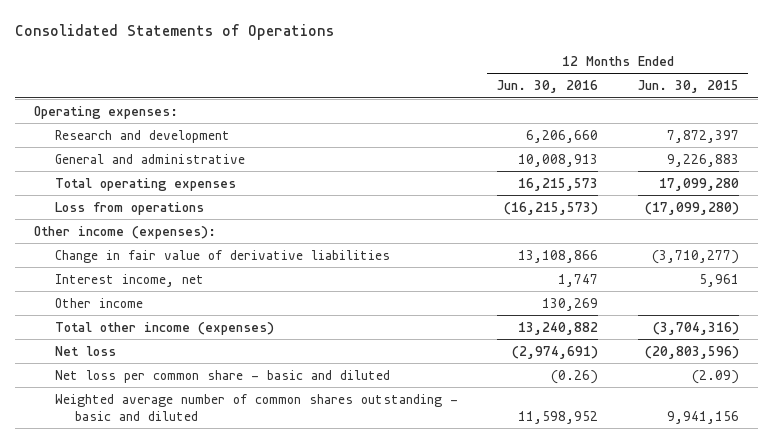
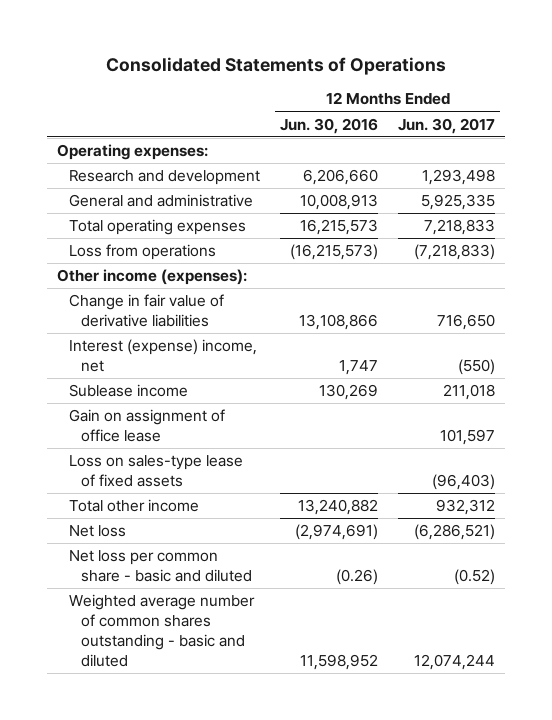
[637,80,739,94] Jun. 30, 2015 -> none
none -> [398,117,496,134] Jun. 30, 2017
[54,273,204,287] Interest income, net -> [69,339,258,373] Interest (expense) income, net
[54,297,143,308] Other income -> [69,384,189,398] Sublease income
none -> [69,409,226,443] Gain on assignment of office lease
none -> [69,455,244,488] Loss on sales-type lease of fixed assets
[54,321,274,335] Total other income (expenses) -> [69,499,200,513] Total other income

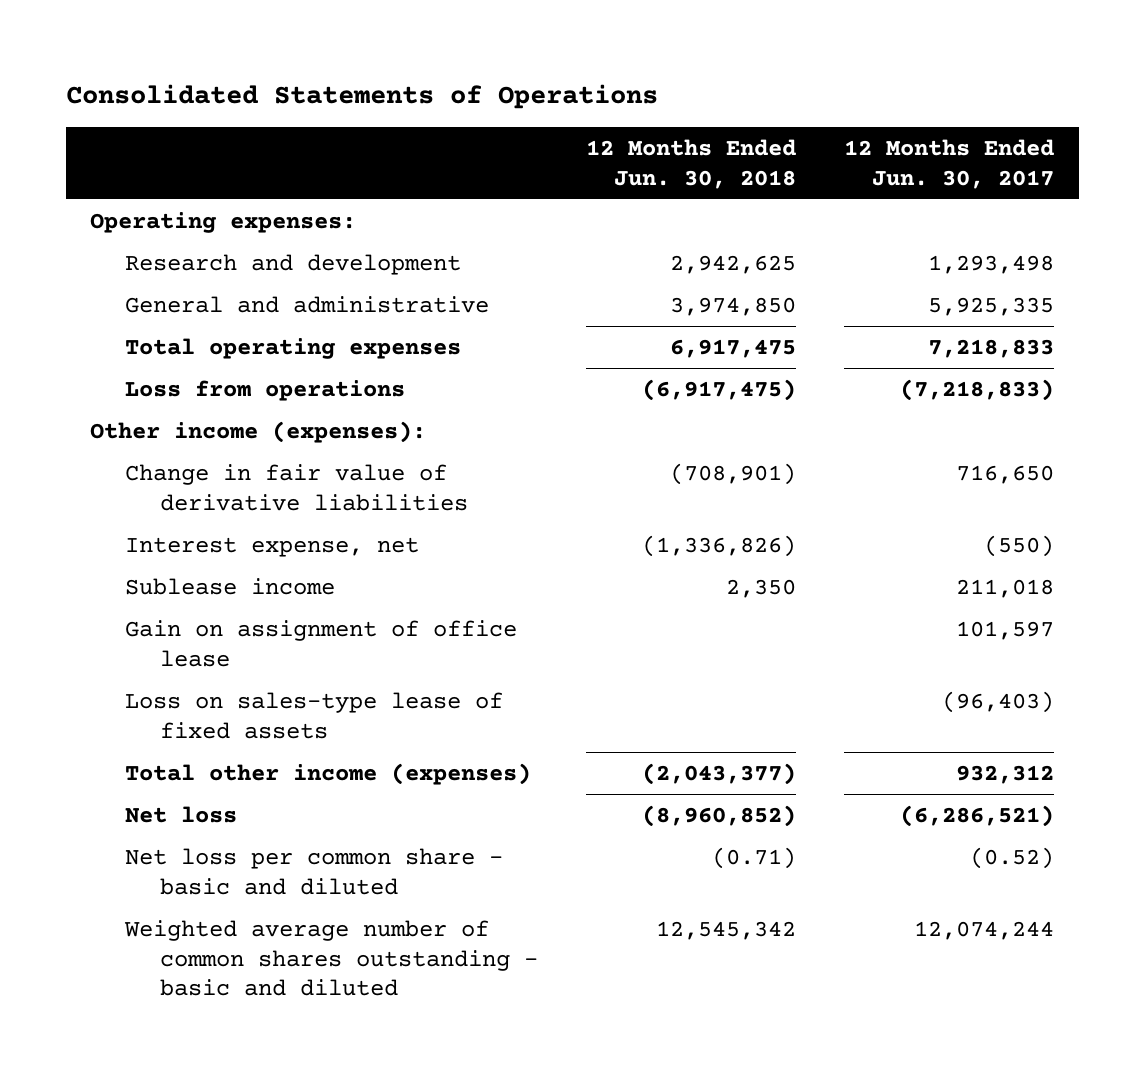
[280,117,379,134] Jun. 30, 2016 -> none
none -> [586,139,797,189] 12 Months Ended Jun. 30, 2018
[69,339,258,373] Interest (expense) income, net -> [125,537,420,558] Interest expense, net
[69,499,200,513] Total other income -> [125,763,532,786] Total other income (expenses)

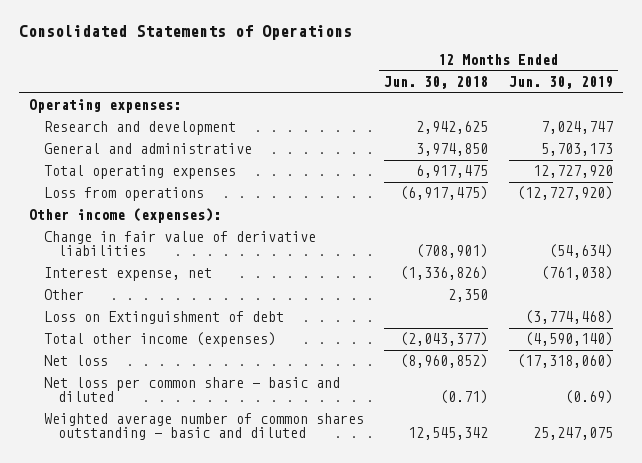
[844,139,1055,189] 12 Months Ended Jun. 30, 2017 -> none
none -> [508,76,613,90] Jun. 30, 2019
[125,620,518,667] Gain on assignment of office lease -> none
[125,692,504,739] Loss on sales-type lease of fixed assets -> none
[125,578,336,596] Sublease income -> [43,289,84,301] Other
none -> [43,311,284,325] Loss on Extinguishment of debt

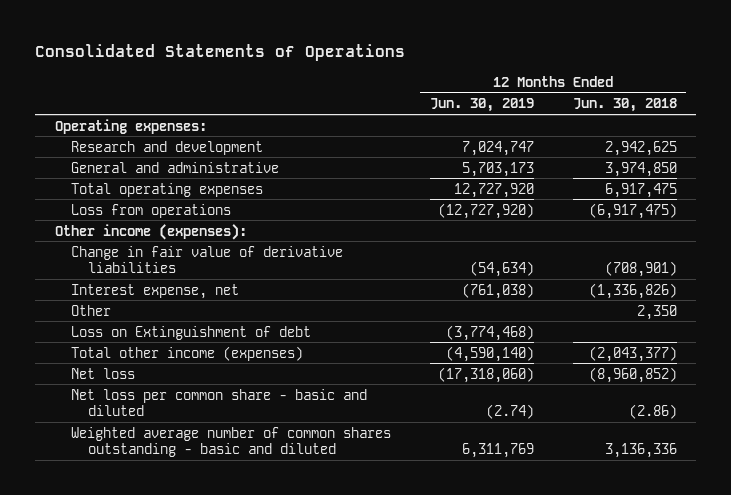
[440,390,489,405] (0.71) -> [628,404,677,420] (2.86)
[564,390,613,405] (0.69) -> [485,404,534,420] (2.74)
[408,427,489,441] 12,545,342 -> [604,443,677,459] 3,136,336
[532,427,613,441] 25,247,075 -> [461,443,534,459] 6,311,769

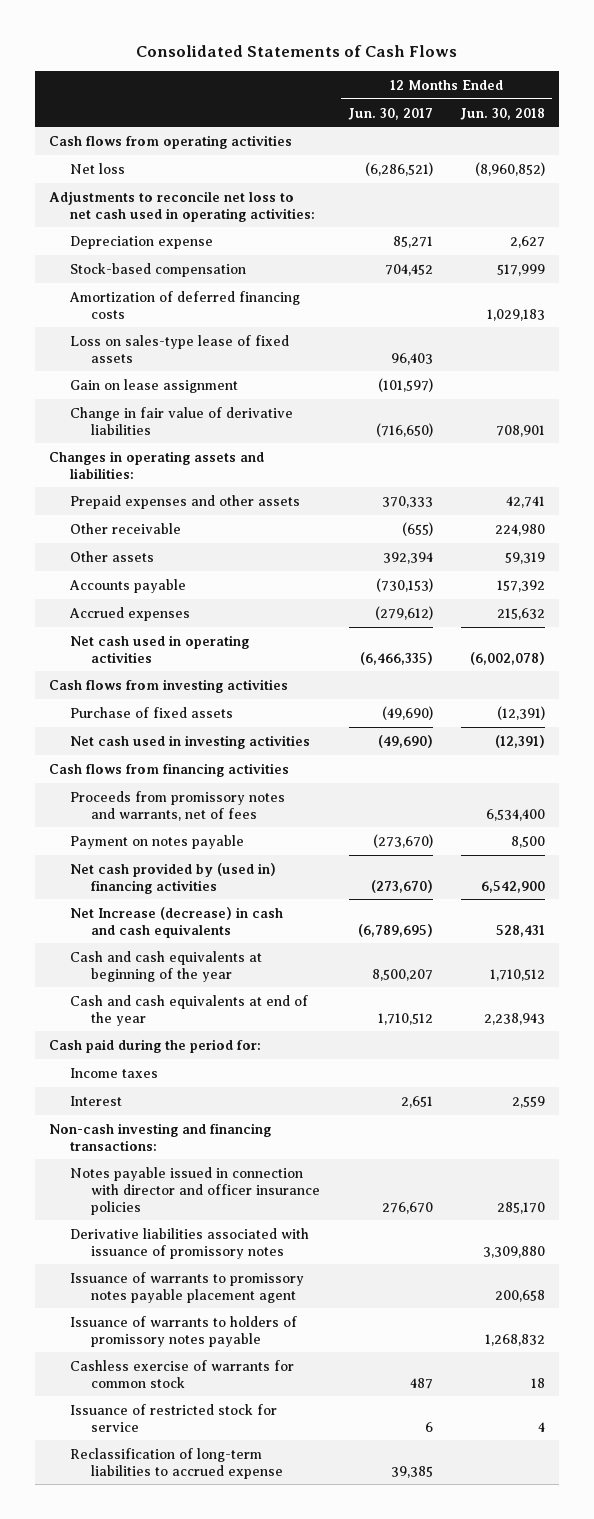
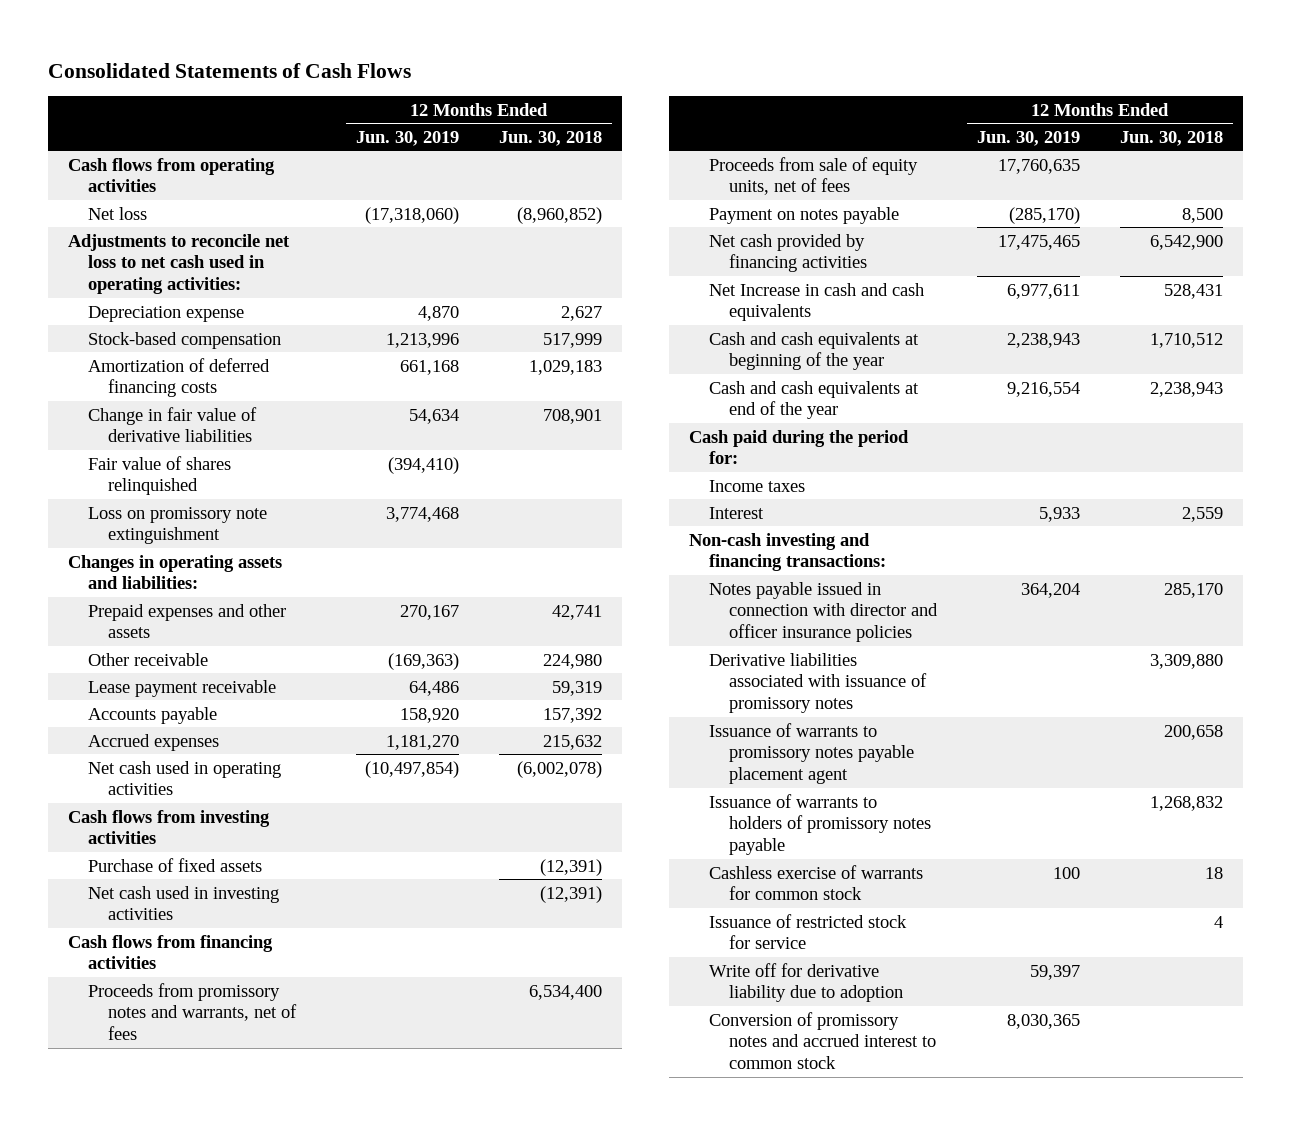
[347,107,433,120] Jun. 30, 2017 -> none
none -> [356,130,460,146] Jun. 30, 2019
[70,334,290,363] Loss on sales-type lease of fixed assets -> none
[70,378,239,393] Gain on lease assignment -> none
none -> [88,455,232,496] Fair value of shares relinquished
none -> [88,506,268,545] Loss on promissory note extinguishment
[70,550,155,562] Other assets -> [88,679,277,697] Lease payment receivable
none -> [708,156,918,196] Proceeds from sale of equity units, net of fees
[70,862,277,894] Net cash provided by (used in) financing activities -> [708,233,867,273] Net cash provided by financing activities
[70,906,284,938] Net Increase (decrease) in cash and cash equivalents -> [708,282,924,322] Net Increase in cash and cash equivalents
[70,1447,284,1479] Reclassification of long-term liabilities to accrued expense -> none
none -> [708,962,903,1003] Write off for derivative liability due to adoption
none -> [708,1011,936,1070] Conversion of promissory notes and accrued interest to common stock

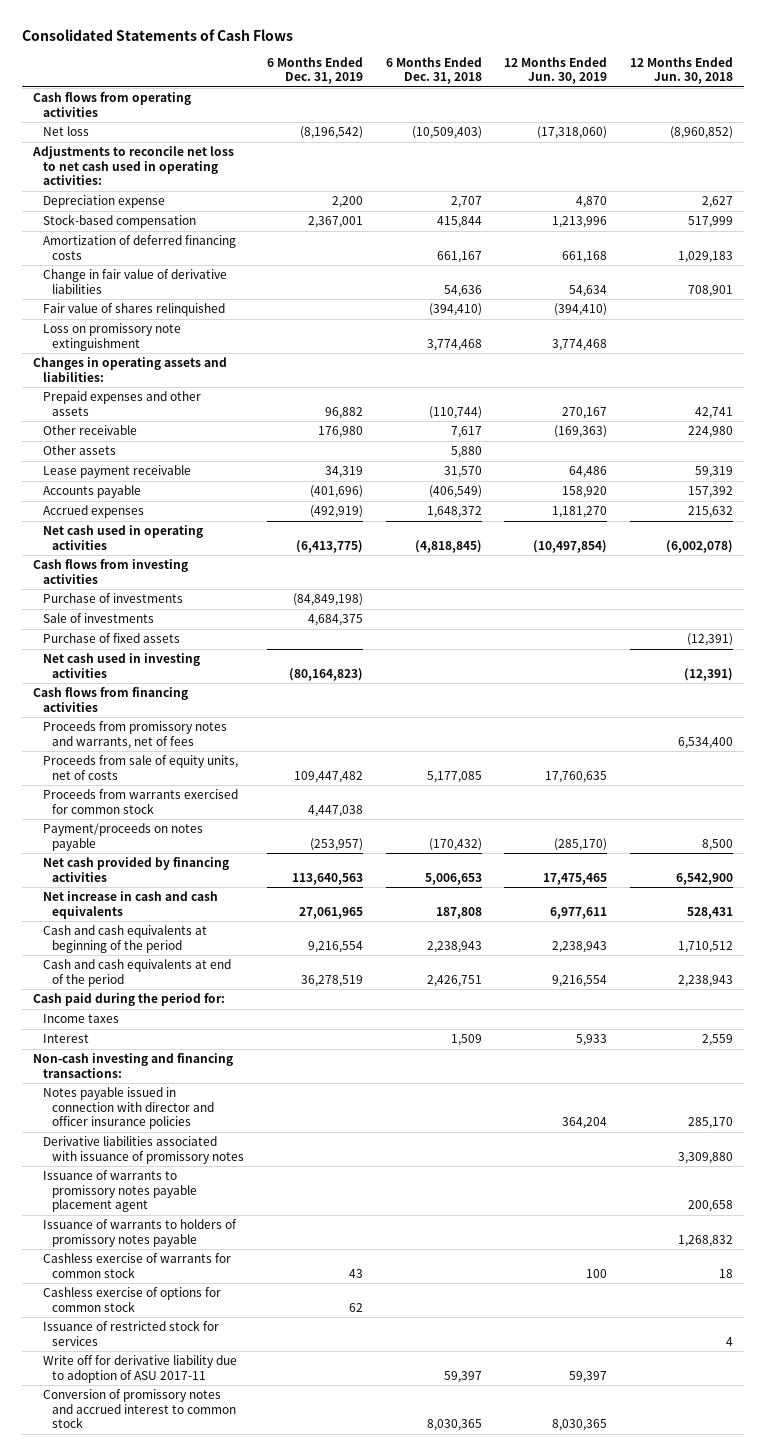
none -> [266,57,363,85] 6 Months Ended Dec. 31, 2019
none -> [385,57,482,85] 6 Months Ended Dec. 31, 2018
none -> [42,445,116,456] Other assets
none -> [42,593,183,604] Purchase of investments
none -> [42,613,154,624] Sale of investments
[708,156,918,196] Proceeds from sale of equity units, net of fees -> [42,755,238,780] Proceeds from sale of equity units, net of costs
none -> [42,789,238,814] Proceeds from warrants exercised for common stock
[708,206,899,224] Payment on notes payable -> [42,823,203,851] Payment/proceeds on notes payable
[708,282,924,322] Net Increase in cash and cash equivalents -> [42,891,218,919] Net increase in cash and cash equivalents
[708,331,919,371] Cash and cash equivalents at beginning of the year -> [42,925,207,953] Cash and cash equivalents at beginning of the period
[708,380,919,420] Cash and cash equivalents at end of the year -> [42,959,231,987] Cash and cash equivalents at end of the period
none -> [42,1287,221,1312] Cashless exercise of options for common stock
[708,913,907,950] Issuance of restricted stock for service -> [42,1320,219,1346] Issuance of restricted stock for services
[708,962,903,1003] Write off for derivative liability due to adoption -> [42,1355,237,1383] Write off for derivative liability due to adoption of ASU 2017-11

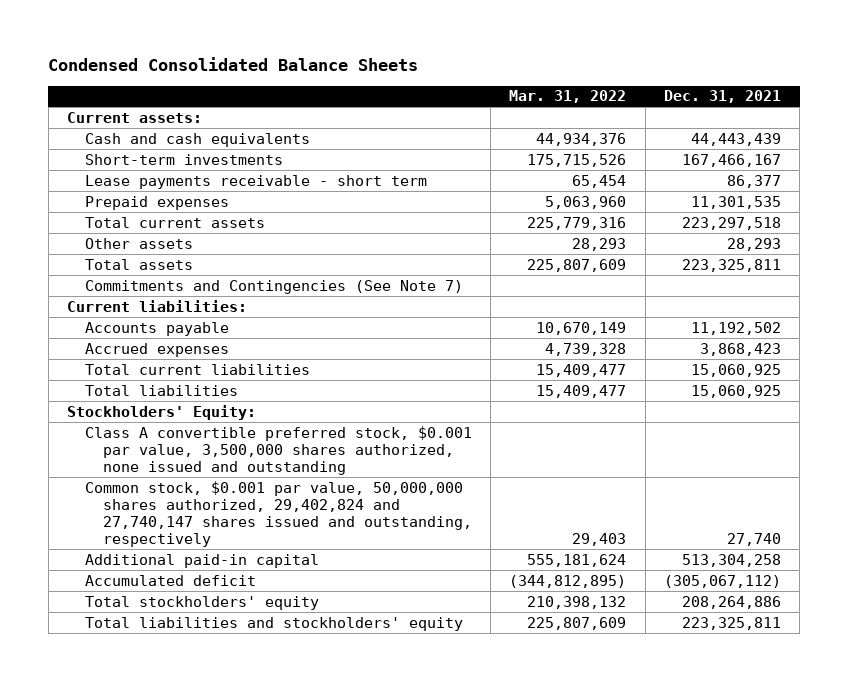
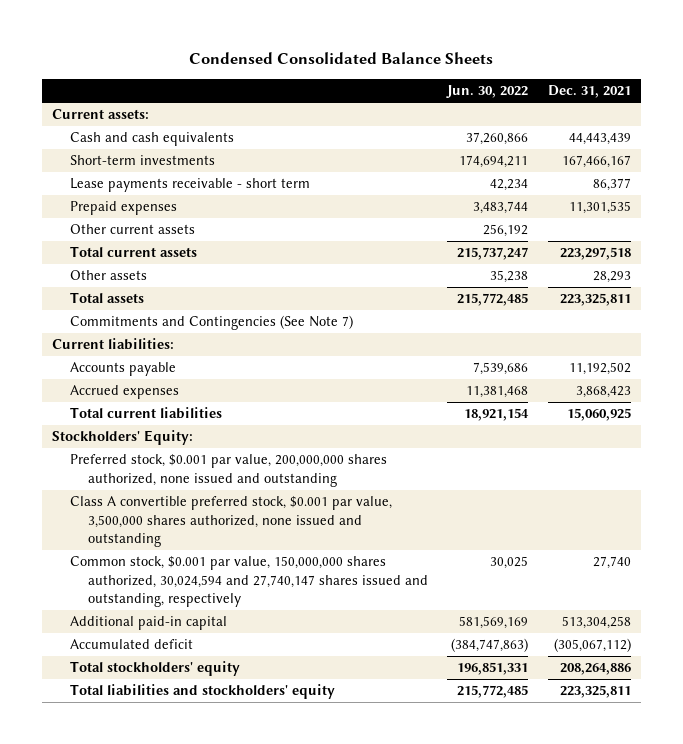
[509,90,627,104] Mar. 31, 2022 -> none
none -> [446,85,529,99] Jun. 30, 2022
none -> [69,224,195,235] Other current assets
[84,384,238,396] Total liabilities -> none
none -> [69,454,387,487] Preferred stock, $0.001 par value, 200,000,000 shares authorized, none issued and outstanding
[84,480,472,547] Common stock, $0.001 par value, 50,000,000 shares authorized, 29,402,824 and 27,740,147 shares issued and outstanding, respectively -> [69,556,428,608] Common stock, $0.001 par value, 150,000,000 shares authorized, 30,024,594 and 27,740,147 shares issued and outstanding, respectively

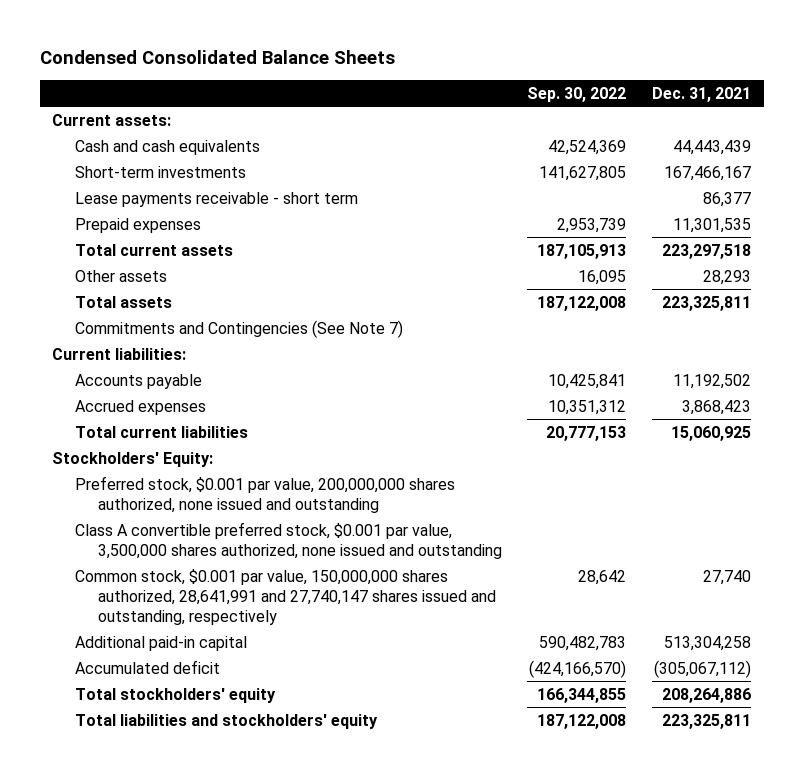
[446,85,529,99] Jun. 30, 2022 -> none
none -> [527,86,627,102] Sep. 30, 2022
[69,224,195,235] Other current assets -> none
[69,556,428,608] Common stock, $0.001 par value, 150,000,000 shares authorized, 30,024,594 and 27,740,147 shares issued and outstanding, respectively -> [75,568,497,625] Common stock, $0.001 par value, 150,000,000 shares authorized, 28,641,991 and 27,740,147 shares issued and outstanding, respectively

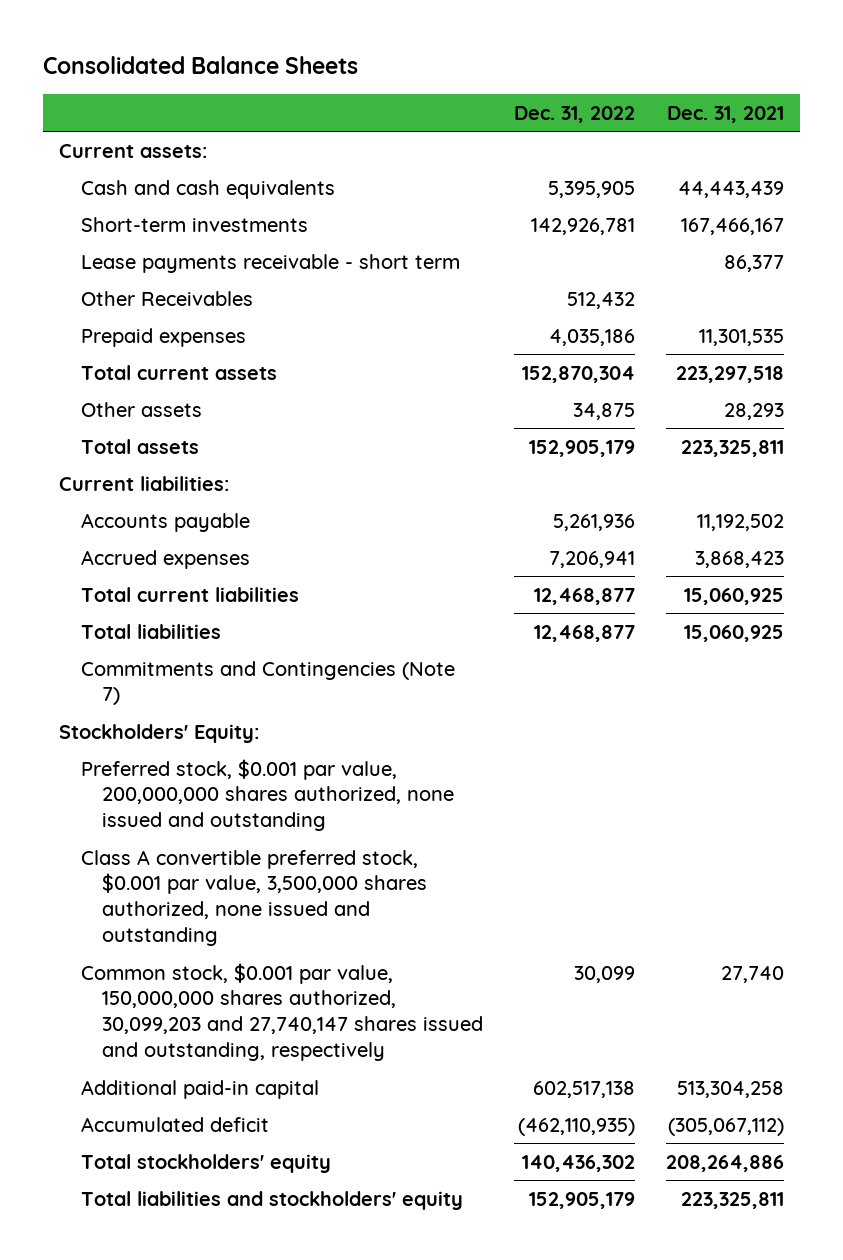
[39,50,395,65] Condensed Consolidated Balance Sheets -> [43,56,359,75] Consolidated Balance Sheets
[527,86,627,102] Sep. 30, 2022 -> none
none -> [514,105,636,123] Dec. 31, 2022
none -> [80,290,253,306] Other Receivables
[75,319,404,338] Commitments and Contingencies (See Note 7) -> none
none -> [80,623,221,639] Total liabilities
none -> [80,660,455,706] Commitments and Contingencies (Note 7)
[75,568,497,625] Common stock, $0.001 par value, 150,000,000 shares authorized, 28,641,991 and 27,740,147 shares issued and outstanding, respectively -> [80,962,484,1061] Common stock, $0.001 par value, 150,000,000 shares authorized, 30,099,203 and 27,740,147 shares issued and outstanding, respectively

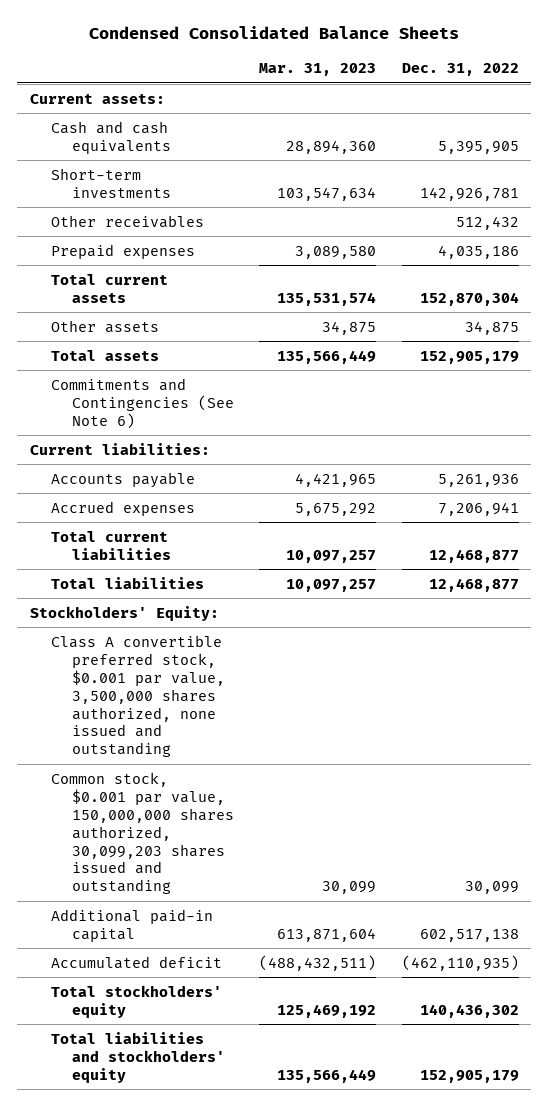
[43,56,359,75] Consolidated Balance Sheets -> [89,26,460,40] Condensed Consolidated Balance Sheets
[667,105,785,123] Dec. 31, 2021 -> none
none -> [259,63,377,77] Mar. 31, 2023
[80,253,460,273] Lease payments receivable - short term -> none
[80,290,253,306] Other Receivables -> [50,214,204,228] Other receivables
none -> [50,377,235,429] Commitments and Contingencies (See Note 6)
[80,660,455,706] Commitments and Contingencies (Note 7) -> none
[80,758,455,832] Preferred stock, $0.001 par value, 200,000,000 shares authorized, none issued and outstanding -> none
[80,962,484,1061] Common stock, $0.001 par value, 150,000,000 shares authorized, 30,099,203 and 27,740,147 shares issued and outstanding, respectively -> [50,771,235,895] Common stock, $0.001 par value, 150,000,000 shares authorized, 30,099,203 shares issued and outstanding

